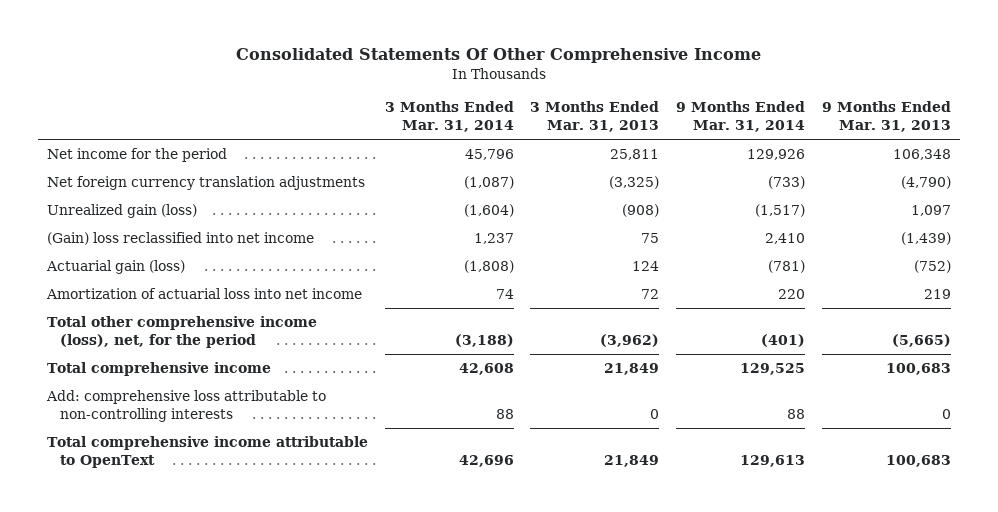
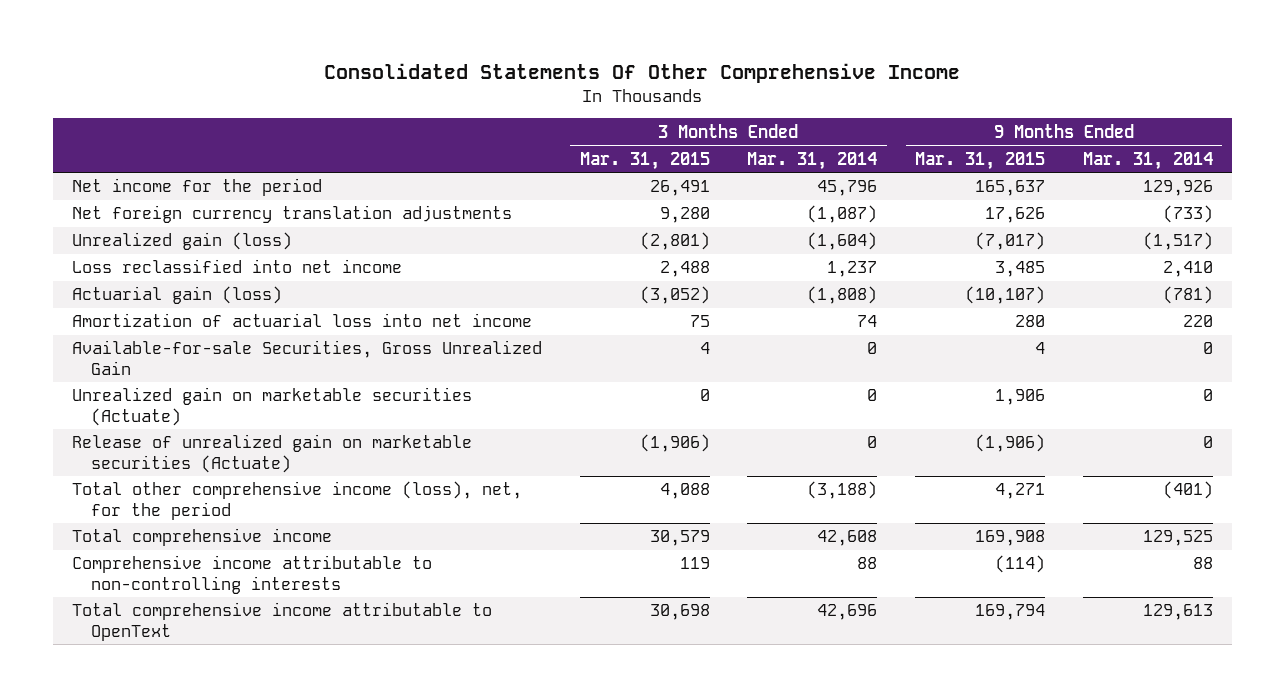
[530,100,660,132] 3 Months Ended Mar. 31, 2013 -> none
[822,100,952,132] 9 Months Ended Mar. 31, 2013 -> none
none -> [579,151,710,170] Mar. 31, 2015
none -> [915,151,1046,170] Mar. 31, 2015
[46,232,314,246] (Gain) loss reclassified into net income -> [71,259,402,274] Loss reclassified into net income
none -> [71,340,542,375] Available-for-sale Securities, Gross Unrealized Gain
none -> [71,387,472,426] Unrealized gain on marketable securities (Actuate)
none -> [71,434,472,473] Release of unrealized gain on marketable securities (Actuate)
[45,390,326,423] Add: comprehensive loss attributable to non-controlling interests -> [71,555,432,594] Comprehensive income attributable to non-controlling interests

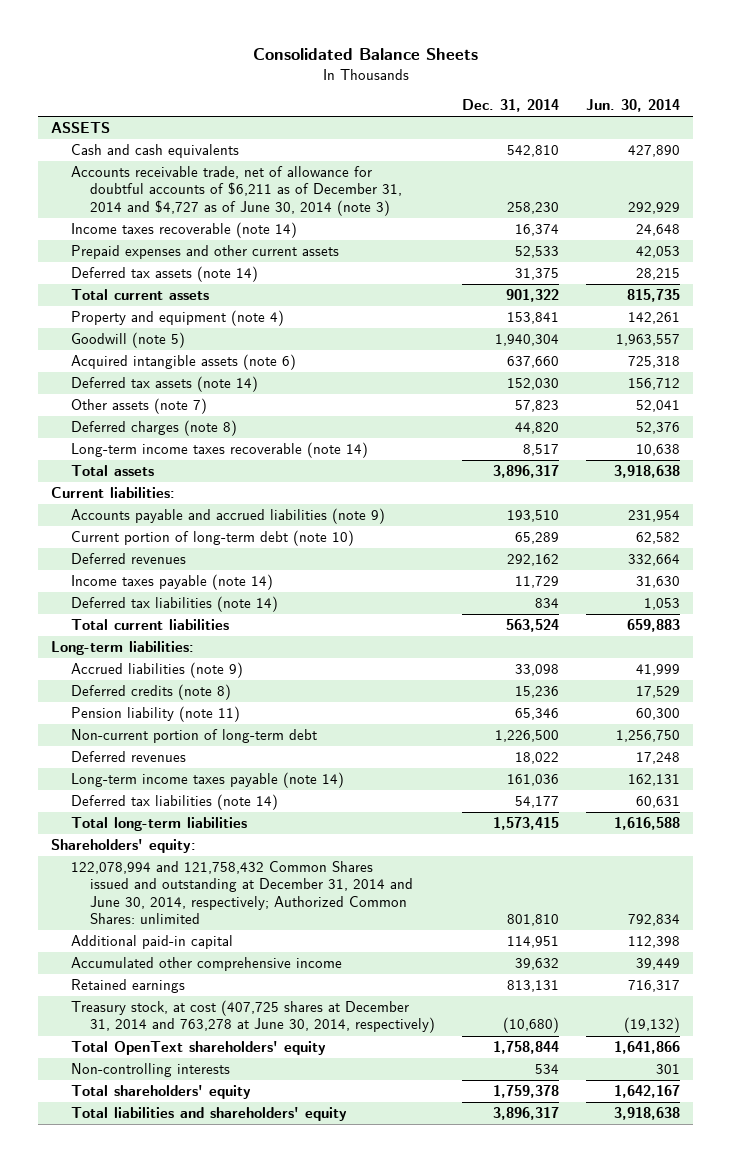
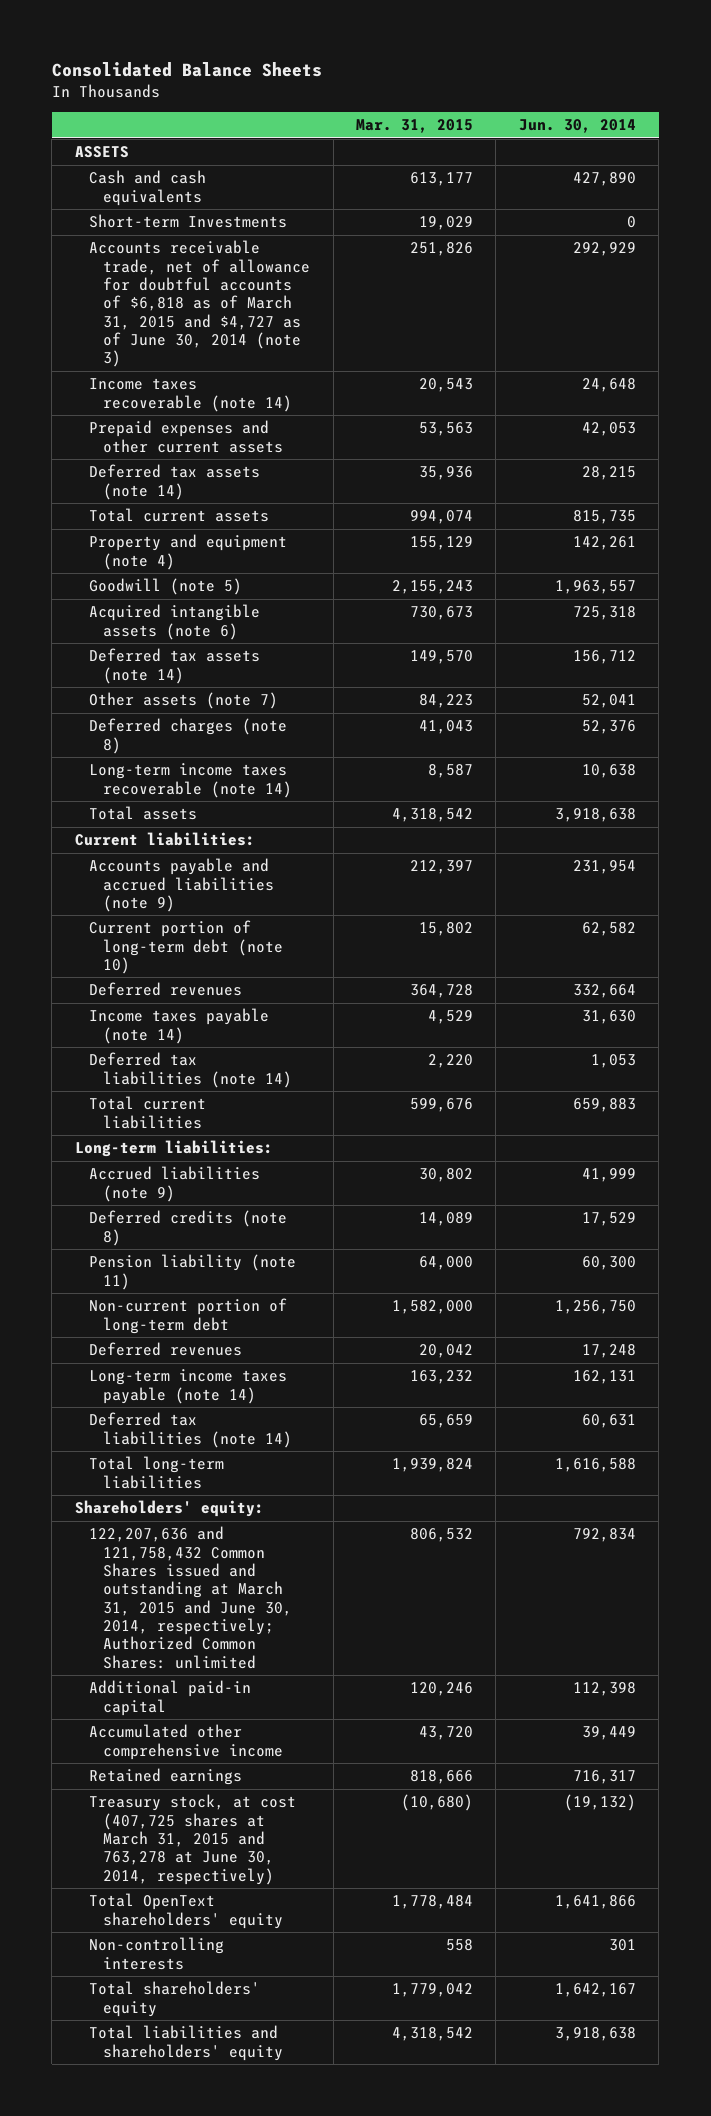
[462,99,560,113] Dec. 31, 2014 -> none
none -> [356,119,474,134] Mar. 31, 2015
none -> [89,214,288,229] Short-term Investments
[70,166,403,216] Accounts receivable trade, net of allowance for doubtful accounts of $6,211 as of December 31, 2014 and $4,727 as of June 30, 2014 (note 3) -> [89,240,311,368] Accounts receivable trade, net of allowance for doubtful accounts of $6,818 as of March 31, 2015 and $4,727 as of June 30, 2014 (note 3)
[70,861,414,925] 122,078,994 and 121,758,432 Common Shares issued and outstanding at December 31, 2014 and June 30, 2014, respectively; Authorized Common Shares: unlimited -> [89,1526,293,1669] 122,207,636 and 121,758,432 Common Shares issued and outstanding at March 31, 2015 and June 30, 2014, respectively; Authorized Common Shares: unlimited
[70,1000,436,1034] Treasury stock, at cost (407,725 shares at December 31, 2014 and 763,278 at June 30, 2014, respectively) -> [89,1794,297,1885] Treasury stock, at cost (407,725 shares at March 31, 2015 and 763,278 at June 30, 2014, respectively)

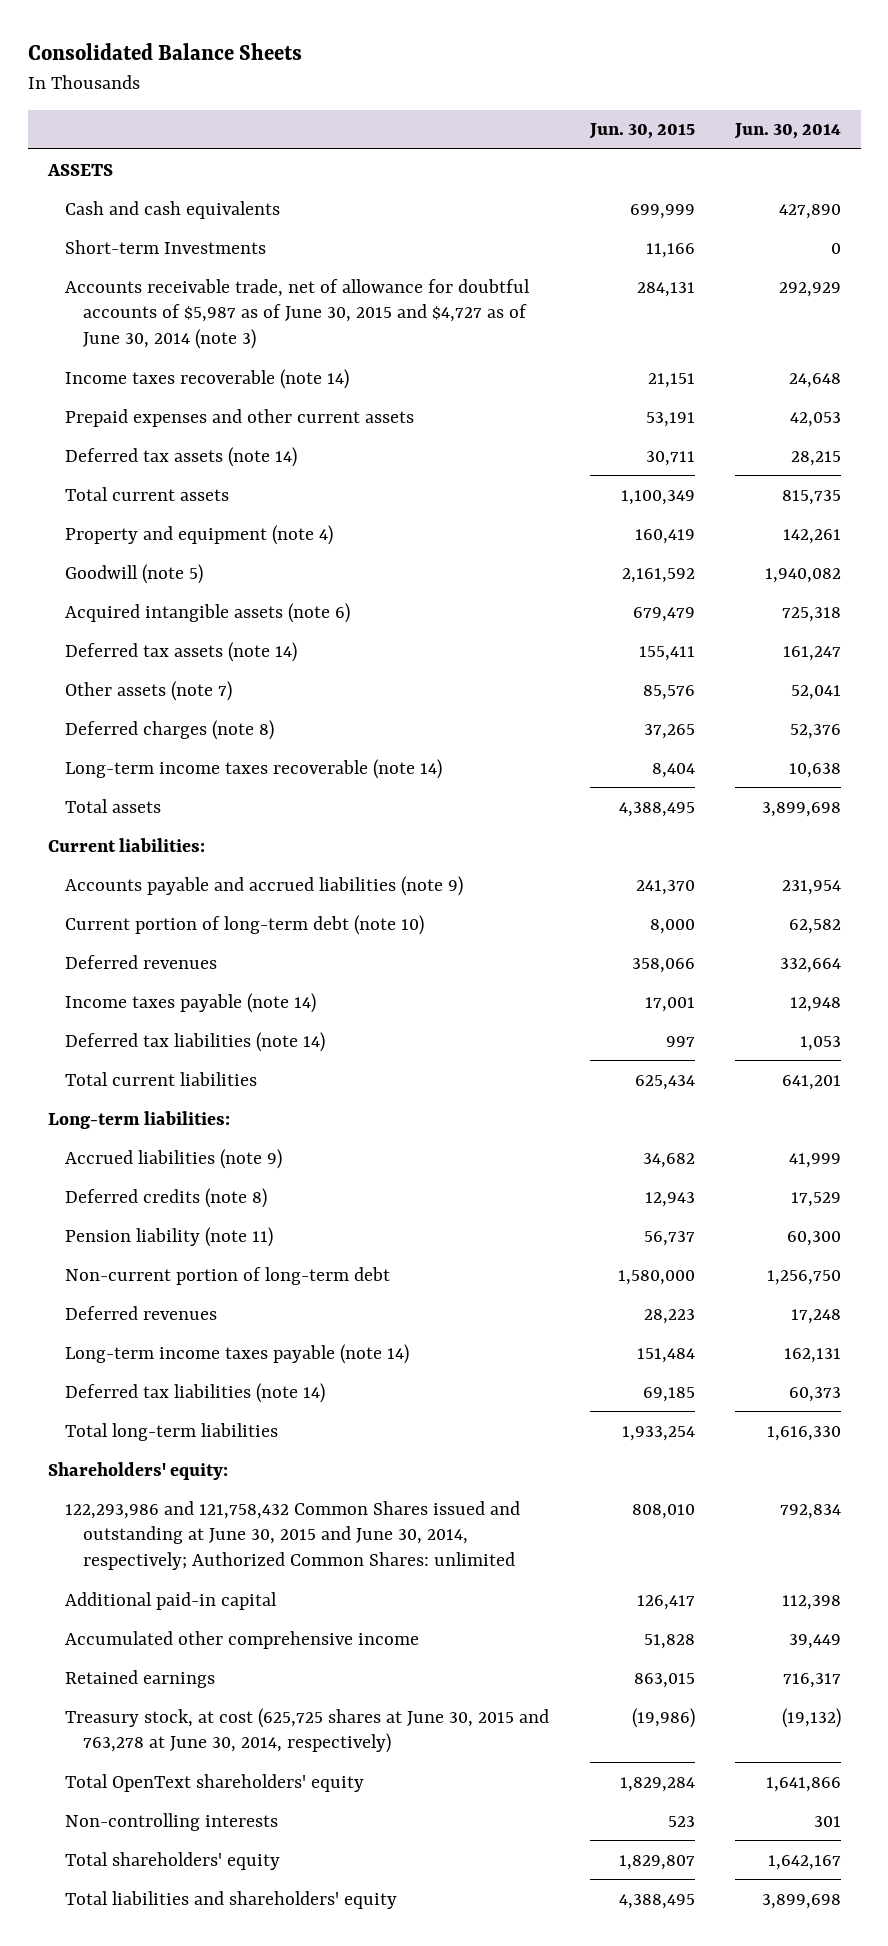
[356,119,474,134] Mar. 31, 2015 -> none
none -> [588,123,695,140] Jun. 30, 2015
[89,240,311,368] Accounts receivable trade, net of allowance for doubtful accounts of $6,818 as of March 31, 2015 and $4,727 as of June 30, 2014 (note 3) -> [65,278,531,350] Accounts receivable trade, net of allowance for doubtful accounts of $5,987 as of June 30, 2015 and $4,727 as of June 30, 2014 (note 3)
[554,580,636,595] 1,963,557 -> [764,567,841,583] 1,940,082
[572,650,636,665] 156,712 -> [782,645,841,661] 161,247
[554,808,636,823] 3,918,638 -> [761,801,841,817] 3,899,698
[581,1010,636,1025] 31,630 -> [789,996,841,1012] 12,948
[572,1098,636,1113] 659,883 -> [781,1074,841,1090] 641,201
[581,1414,636,1429] 60,631 -> [788,1386,841,1402] 60,373
[554,1458,636,1473] 1,616,588 -> [766,1425,841,1441] 1,616,330
[89,1526,293,1669] 122,207,636 and 121,758,432 Common Shares issued and outstanding at March 31, 2015 and June 30, 2014, respectively; Authorized Common Shares: unlimited -> [65,1500,521,1571] 122,293,986 and 121,758,432 Common Shares issued and outstanding at June 30, 2015 and June 30, 2014, respectively; Authorized Common Shares: unlimited
[89,1794,297,1885] Treasury stock, at cost (407,725 shares at March 31, 2015 and 763,278 at June 30, 2014, respectively) -> [65,1707,550,1754] Treasury stock, at cost (625,725 shares at June 30, 2015 and 763,278 at June 30, 2014, respectively)
[554,2027,636,2042] 3,918,638 -> [761,1893,841,1909] 3,899,698

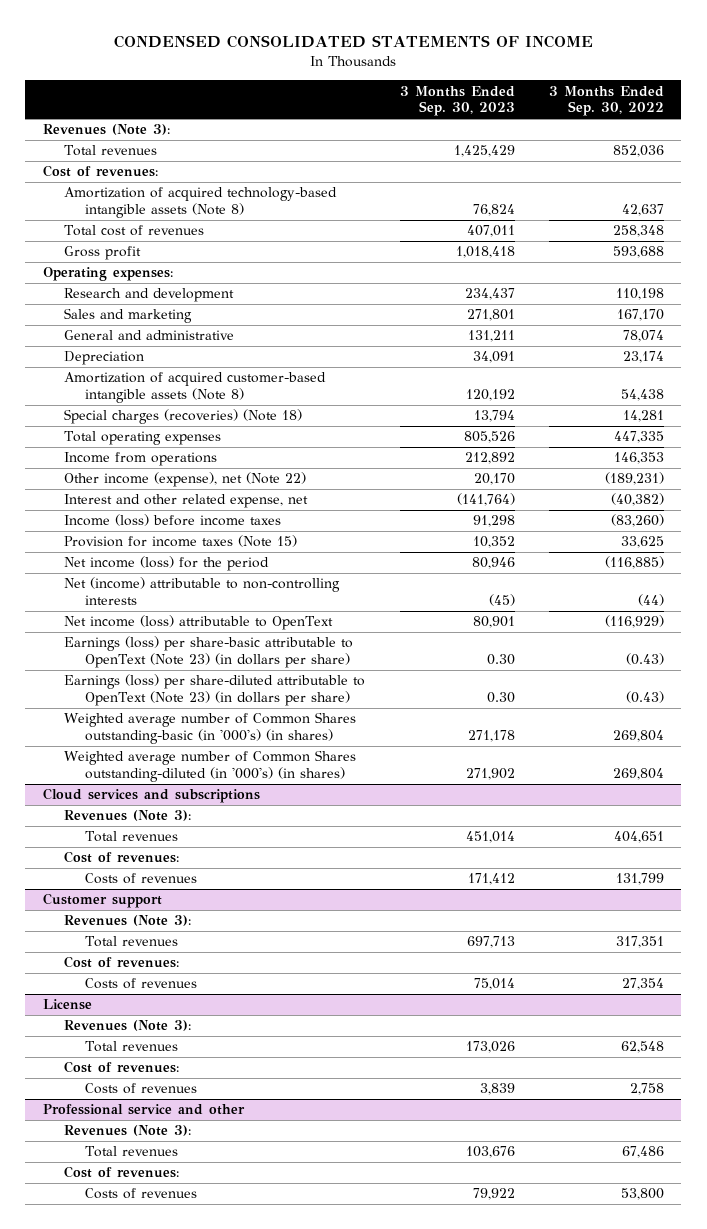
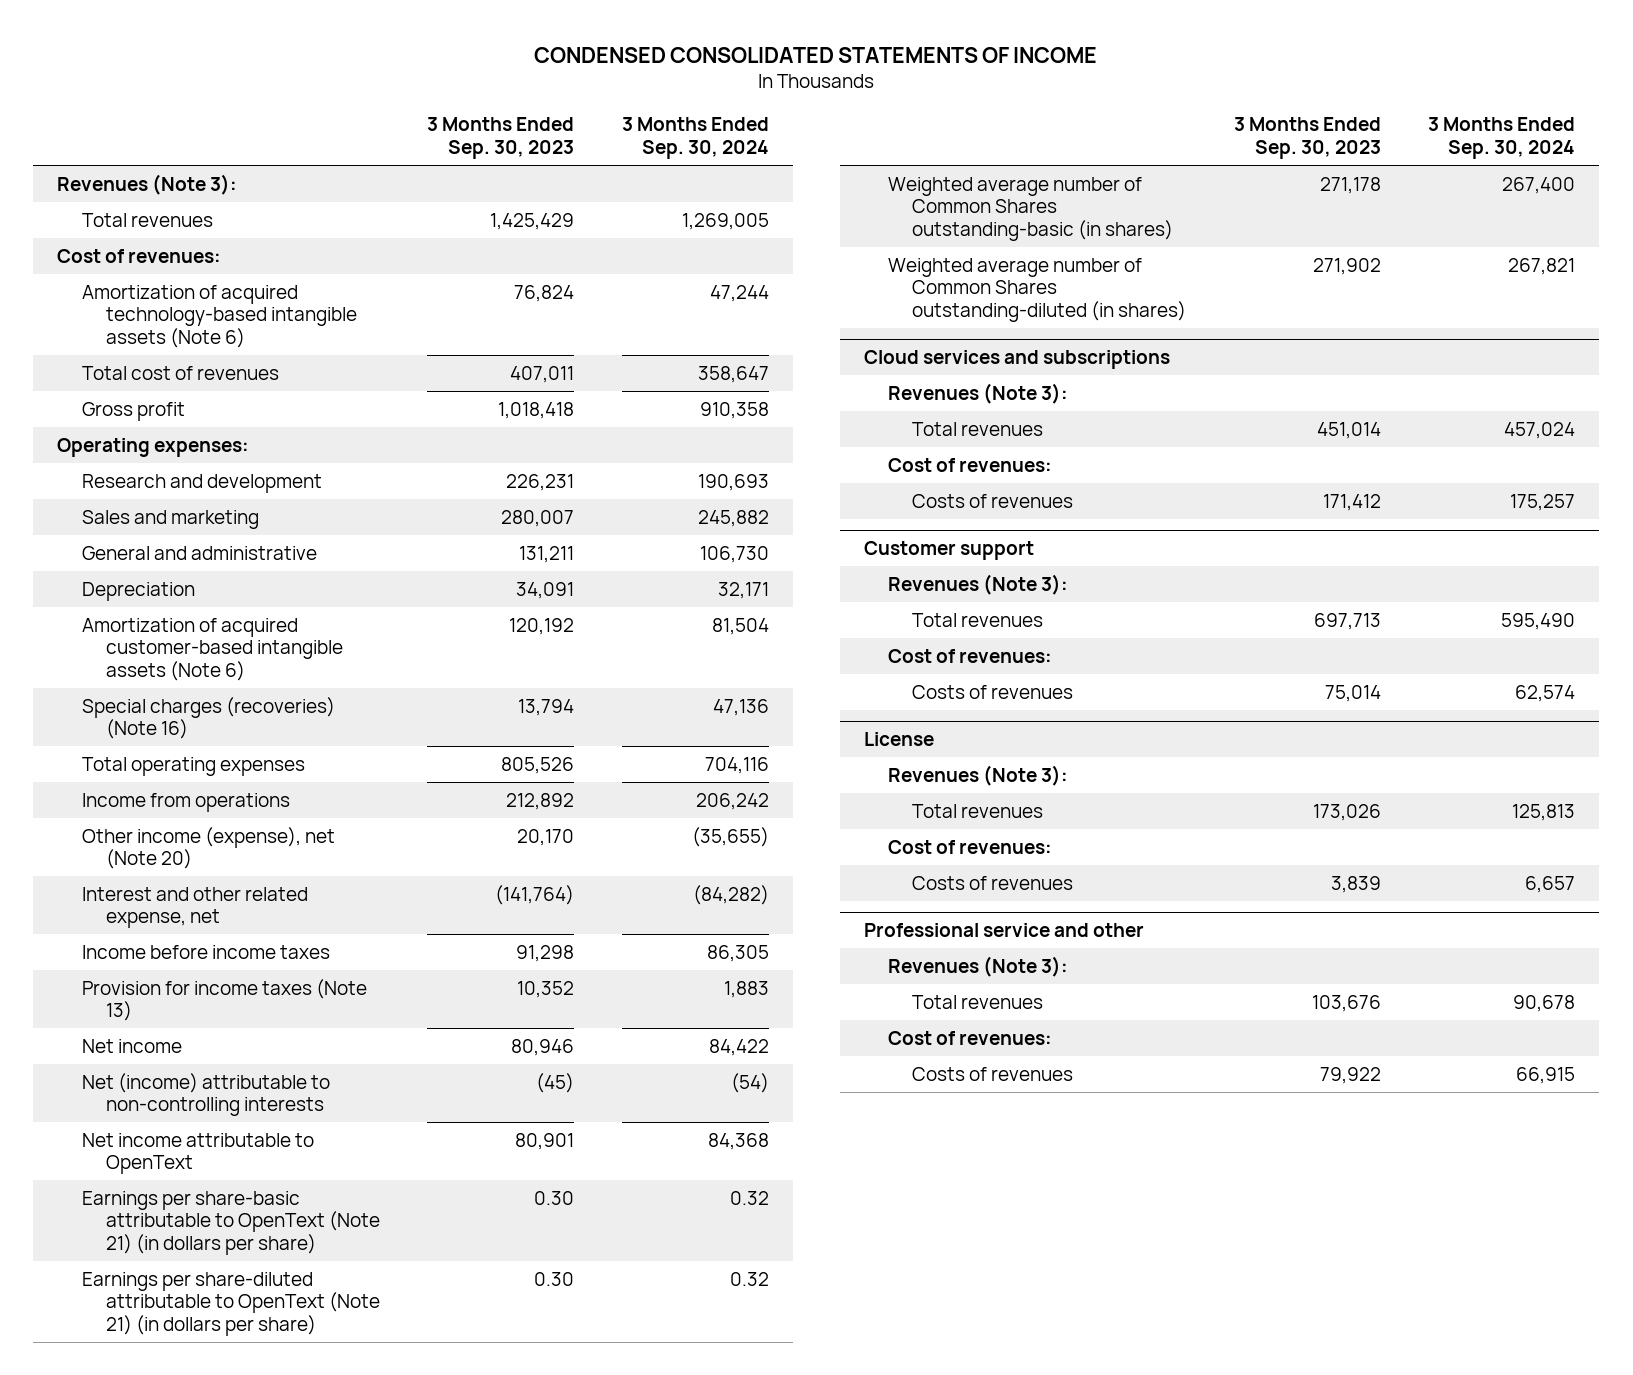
[549,85,665,117] 3 Months Ended Sep. 30, 2022 -> none
none -> [622,117,770,160] 3 Months Ended Sep. 30, 2024
[63,187,337,219] Amortization of acquired technology-based intangible assets (Note 8) -> [81,284,357,348] Amortization of acquired technology-based intangible assets (Note 6)
[464,288,515,301] 234,437 -> [506,473,575,491] 226,231
[466,309,515,322] 271,801 -> [501,509,575,527] 280,007
[63,372,326,404] Amortization of acquired customer-based intangible assets (Note 8) -> [81,617,343,681] Amortization of acquired customer-based intangible assets (Note 6)
[63,409,302,425] Special charges (recoveries) (Note 18) -> [81,696,335,740] Special charges (recoveries) (Note 16)
[63,472,306,488] Other income (expense), net (Note 22) -> [81,826,335,870] Other income (expense), net (Note 20)
[63,514,281,527] Income (loss) before income taxes -> [81,944,330,959] Income before income taxes
[63,535,297,548] Provision for income taxes (Note 15) -> [81,978,367,1022] Provision for income taxes (Note 13)
[63,556,269,572] Net income (loss) for the period -> [81,1038,182,1053] Net income
[63,615,333,631] Net income (loss) attributable to OpenText -> [81,1132,314,1175] Net income attributable to OpenText
[63,636,353,669] Earnings (loss) per share-basic attributable to OpenText (Note 23) (in dollars per share) -> [81,1190,380,1255] Earnings per share-basic attributable to OpenText (Note 21) (in dollars per share)
[63,674,365,707] Earnings (loss) per share-diluted attributable to OpenText (Note 23) (in dollars per share) -> [81,1271,380,1336] Earnings per share-diluted attributable to OpenText (Note 21) (in dollars per share)
[63,712,356,745] Weighted average number of Common Shares outstanding-basic (in '000's) (in shares) -> [887,176,1174,241] Weighted average number of Common Shares outstanding-basic (in shares)
[63,750,356,783] Weighted average number of Common Shares outstanding-diluted (in '000's) (in shares) -> [887,257,1187,322] Weighted average number of Common Shares outstanding-diluted (in shares)

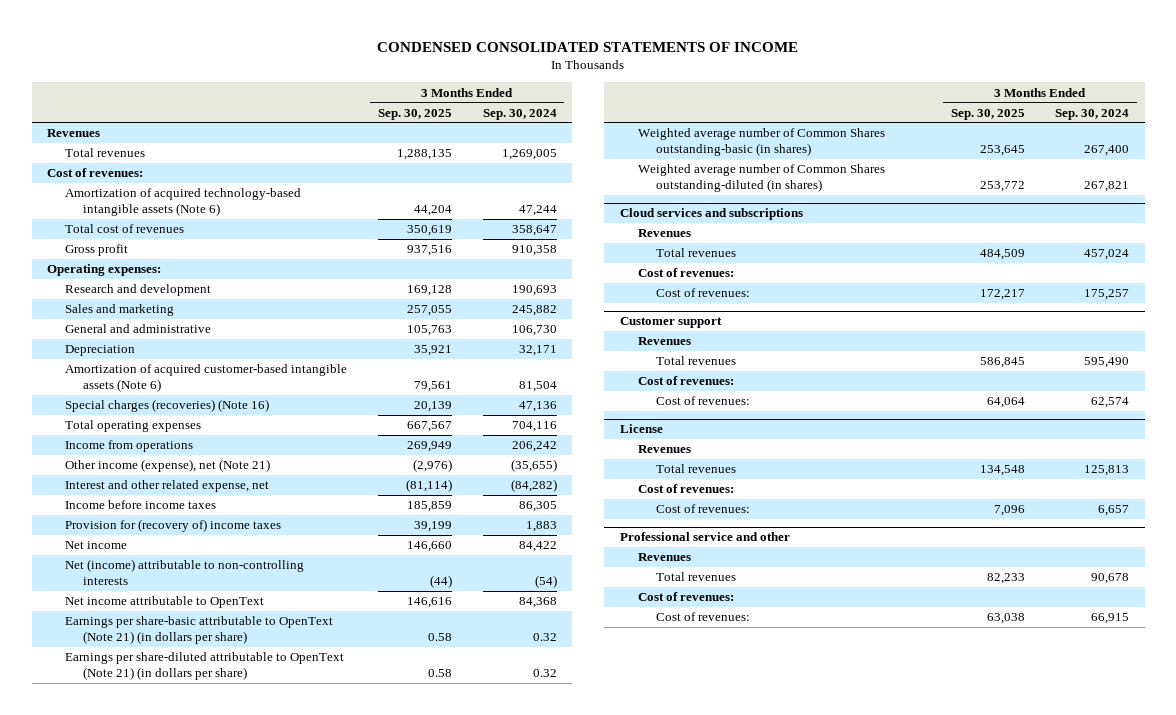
[427,117,575,160] 3 Months Ended Sep. 30, 2023 -> none
none -> [377,108,452,120] Sep. 30, 2025
[57,173,238,195] Revenues (Note 3): -> [46,129,100,138] Revenues
[81,826,335,870] Other income (expense), net (Note 20) -> [65,459,271,473] Other income (expense), net (Note 21)
[81,978,367,1022] Provision for income taxes (Note 13) -> [65,519,282,533] Provision for (recovery of) income taxes
[887,382,1068,404] Revenues (Note 3): -> [637,229,691,238] Revenues
[912,493,1074,508] Costs of revenues -> [655,288,750,298] Cost of revenues:
[887,573,1068,595] Revenues (Note 3): -> [637,337,691,346] Revenues
[912,684,1074,699] Costs of revenues -> [655,396,750,406] Cost of revenues:
[887,764,1068,786] Revenues (Note 3): -> [637,445,691,454] Revenues
[912,875,1074,890] Costs of revenues -> [655,504,750,514] Cost of revenues:
[887,955,1068,977] Revenues (Note 3): -> [637,553,691,562] Revenues
[912,1066,1074,1081] Costs of revenues -> [655,612,750,622] Cost of revenues:

